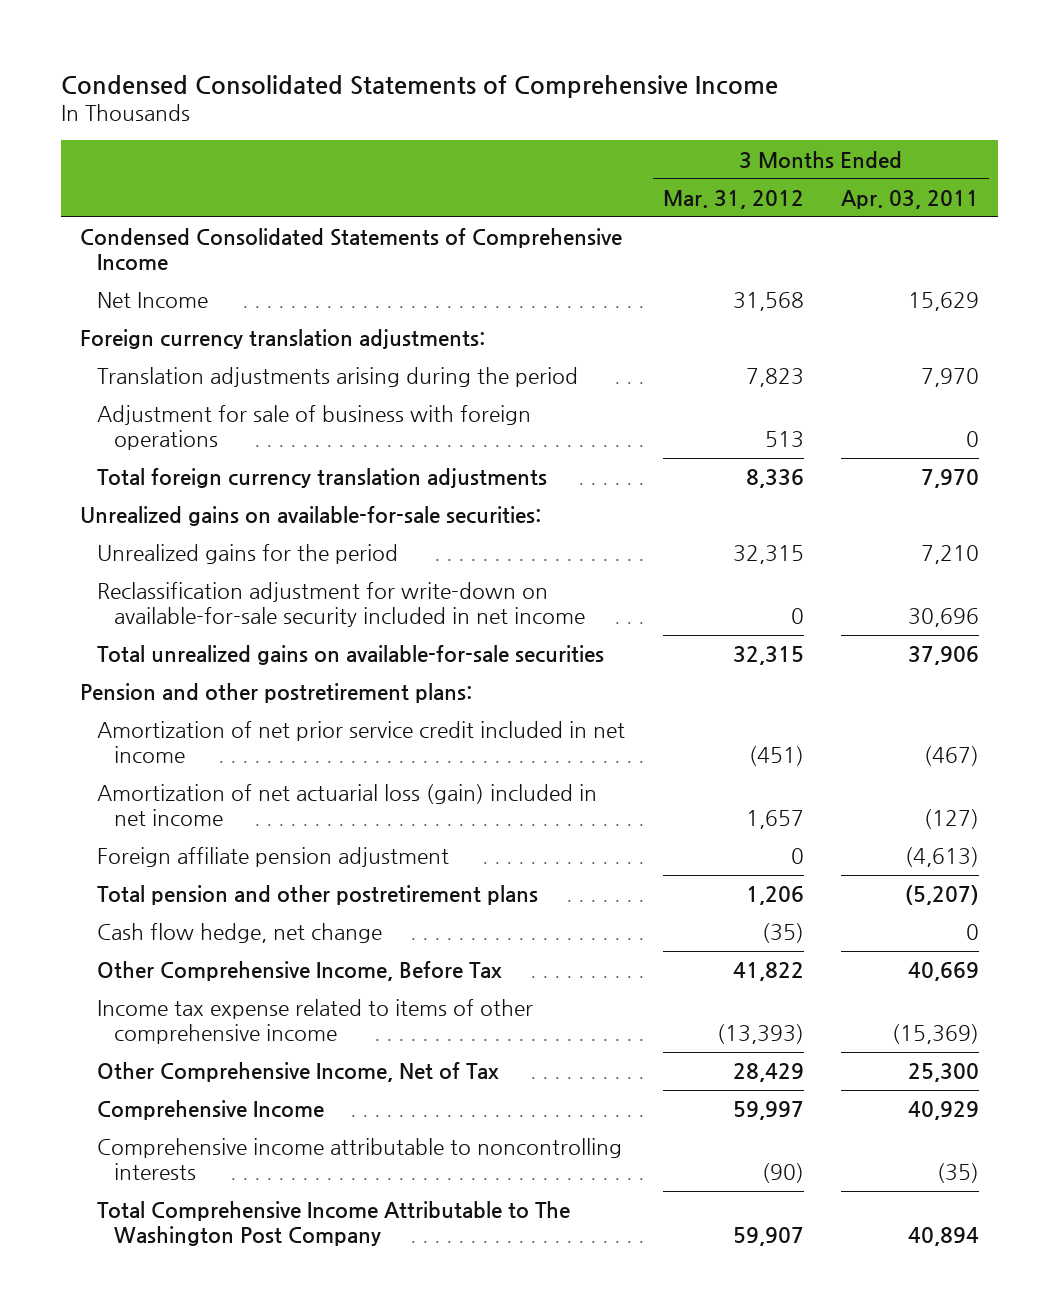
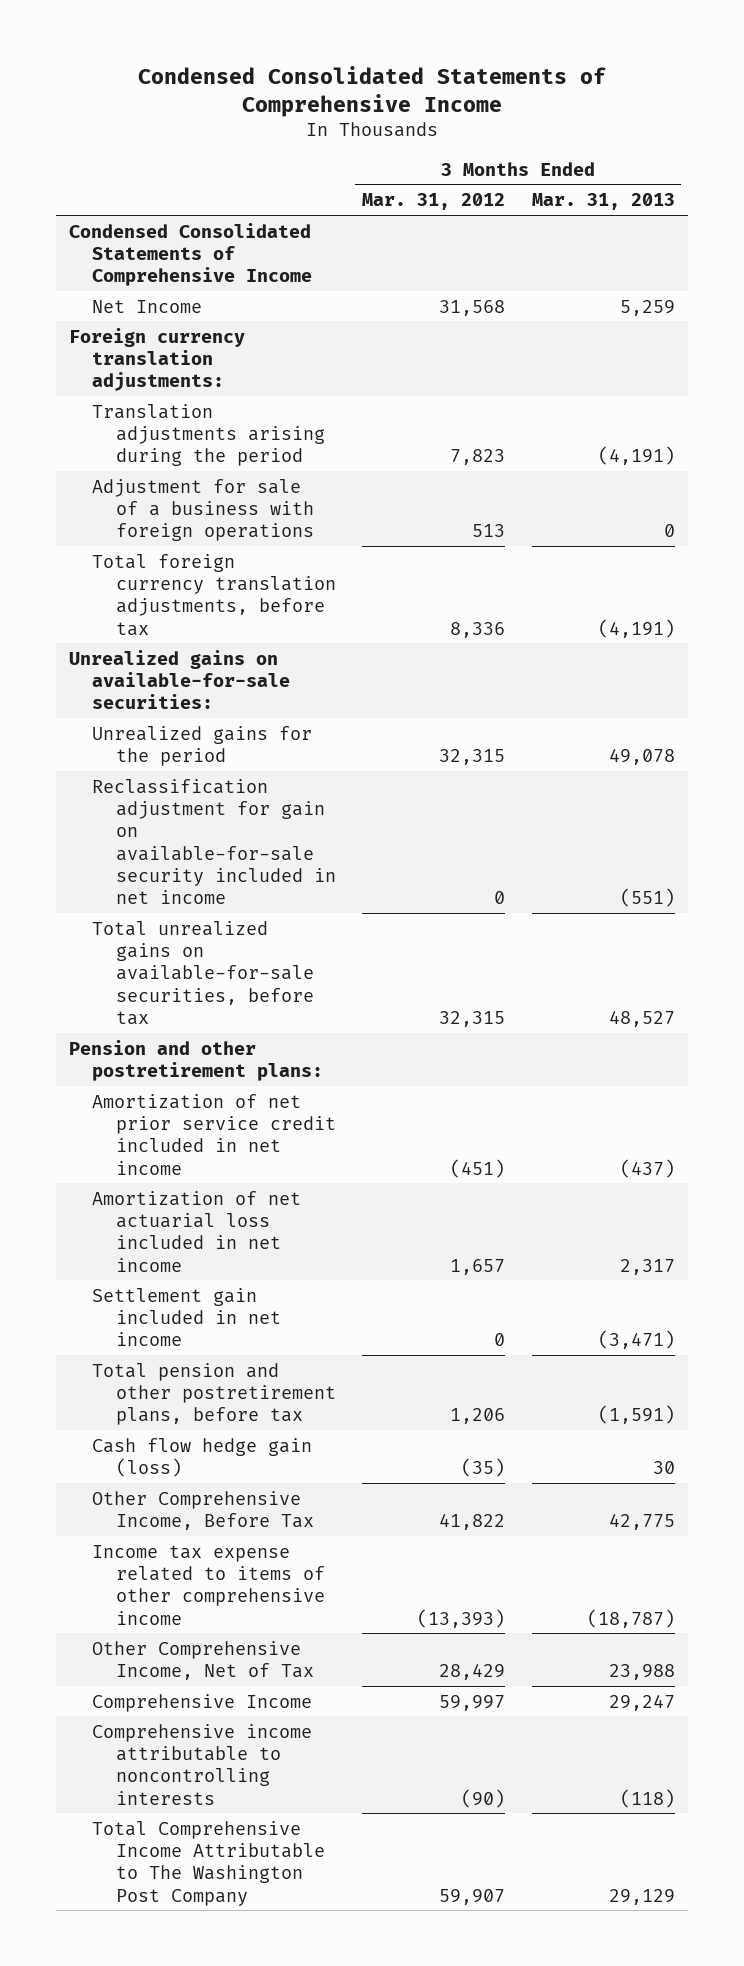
[841,189,980,209] Apr. 03, 2011 -> none
none -> [531,193,675,211] Mar. 31, 2013
[97,405,532,450] Adjustment for sale of business with foreign operations -> [92,478,314,542] Adjustment for sale of a business with foreign operations
[97,468,548,489] Total foreign currency translation adjustments -> [92,553,336,636] Total foreign currency translation adjustments, before tax
[97,582,586,627] Reclassification adjustment for write-down on available-for-sale security included in net income -> [92,778,336,905] Reclassification adjustment for gain on available-for-sale security included in net income
[97,645,605,666] Total unrealized gains on available-for-sale securities -> [92,920,314,1026] Total unrealized gains on available-for-sale securities, before tax
[97,847,450,868] Foreign affiliate pension adjustment -> none
[97,923,383,944] Cash flow hedge, net change -> none
[97,784,598,826] Amortization of net actuarial loss (gain) included in net income -> [92,1190,302,1272] Amortization of net actuarial loss included in net income
none -> [92,1287,281,1347] Settlement gain included in net income
[97,885,539,906] Total pension and other postretirement plans -> [92,1362,336,1426] Total pension and other postretirement plans, before tax
none -> [92,1437,313,1477] Cash flow hedge gain (loss)

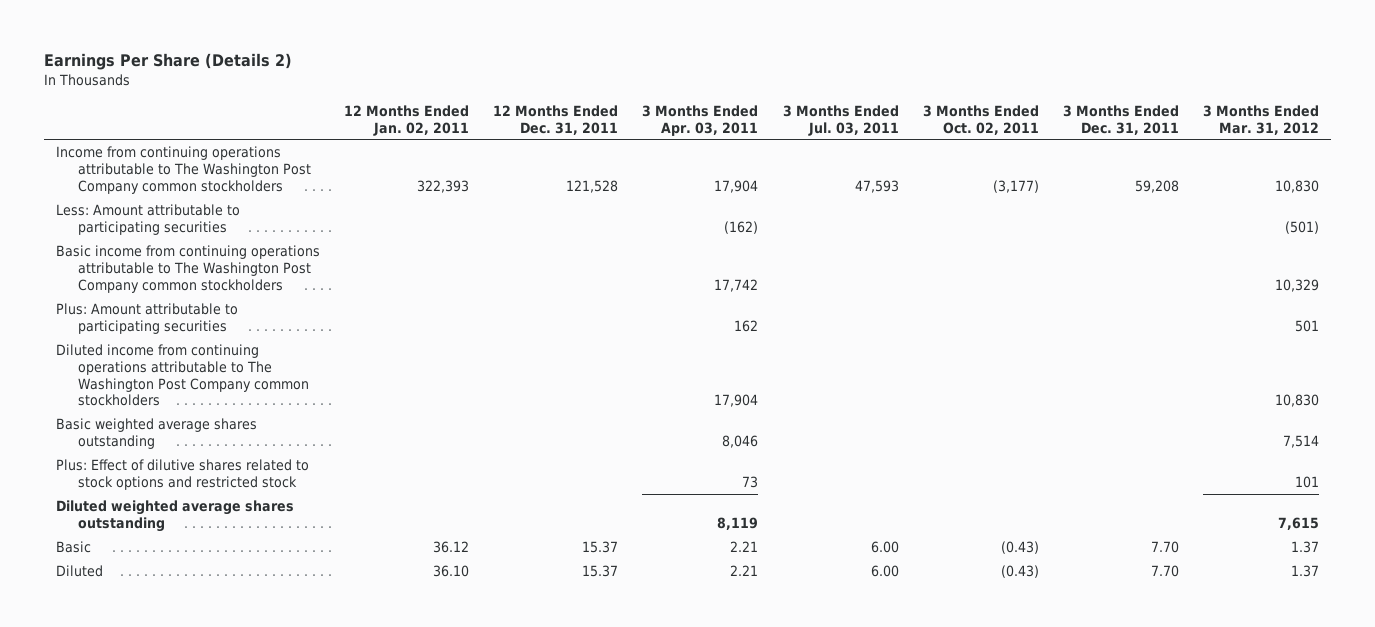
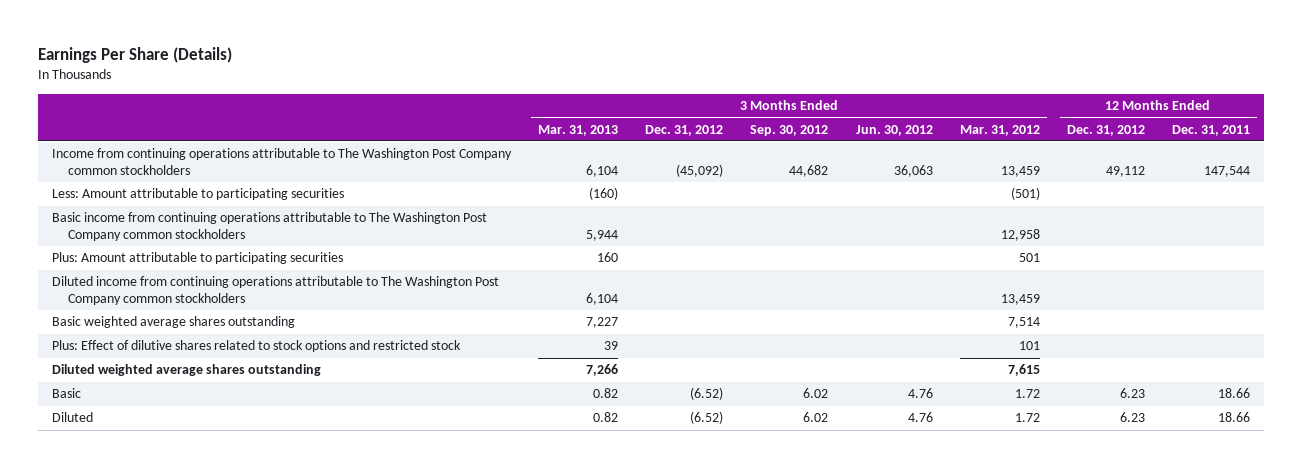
[44,52,293,70] Earnings Per Share (Details 2) -> [38,47,233,64] Earnings Per Share (Details)
[344,104,470,136] 12 Months Ended Jan. 02, 2011 -> none
[642,104,759,136] 3 Months Ended Apr. 03, 2011 -> none
[782,104,899,136] 3 Months Ended Jul. 03, 2011 -> none
[922,104,1039,135] 3 Months Ended Oct. 02, 2011 -> none
[1062,104,1179,135] 3 Months Ended Dec. 31, 2011 -> none
none -> [538,124,619,136] Mar. 31, 2013
none -> [645,124,724,136] Dec. 31, 2012
none -> [750,124,829,136] Sep. 30, 2012
none -> [855,124,933,136] Jun. 30, 2012
none -> [1066,124,1145,136] Dec. 31, 2012
[566,179,619,193] 121,528 -> [1204,165,1251,177] 147,544
[1274,179,1319,193] 10,830 -> [1000,165,1040,177] 13,459
[1274,278,1319,292] 10,329 -> [1000,228,1040,241] 12,958
[1274,394,1319,408] 10,830 -> [1000,293,1040,305] 13,459
[582,541,619,554] 15.37 -> [1218,388,1251,399] 18.66
[1290,541,1319,554] 1.37 -> [1014,389,1040,399] 1.72
[582,565,619,578] 15.37 -> [1218,412,1251,423] 18.66
[1290,565,1319,578] 1.37 -> [1014,413,1040,423] 1.72

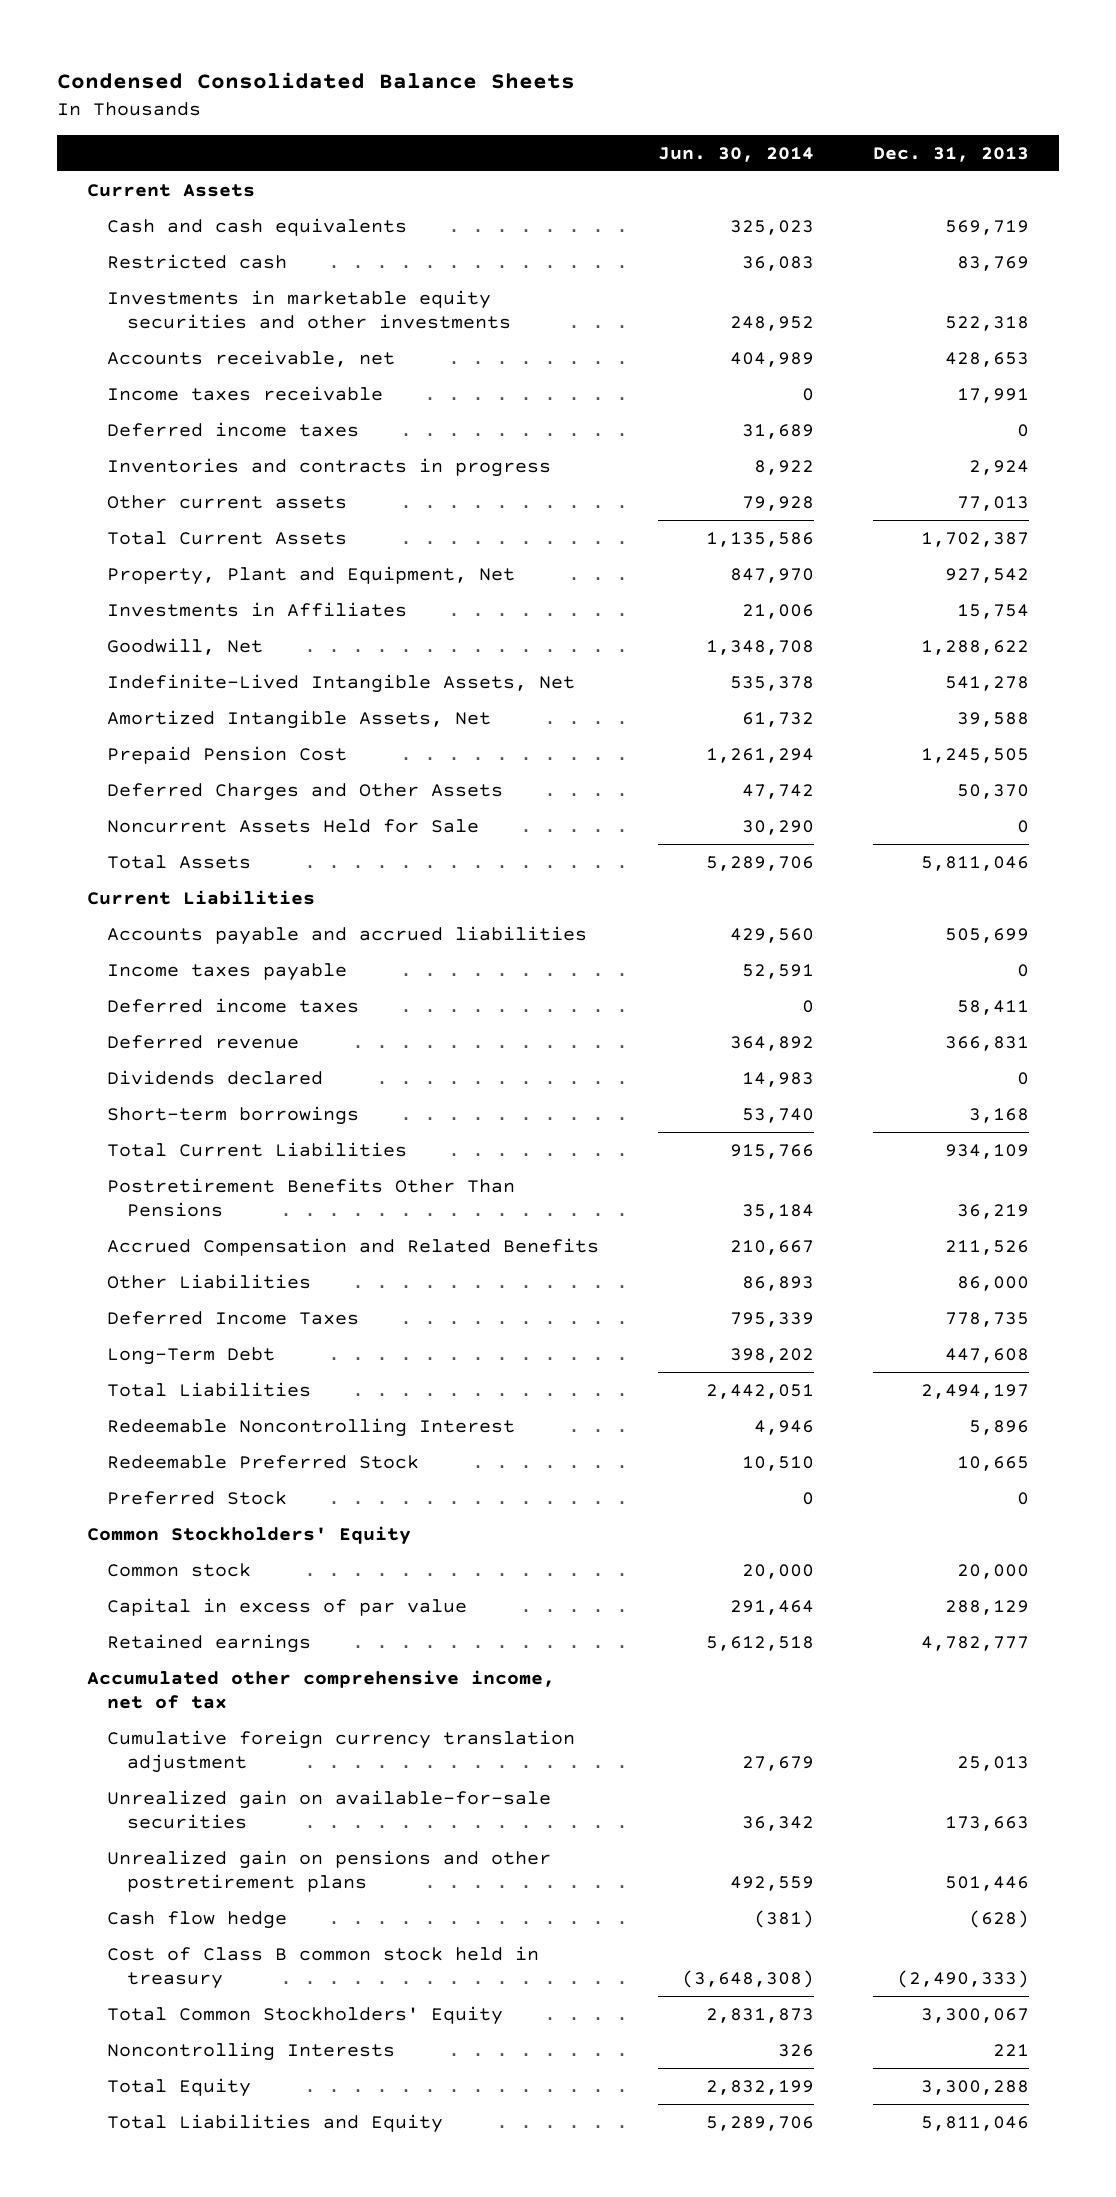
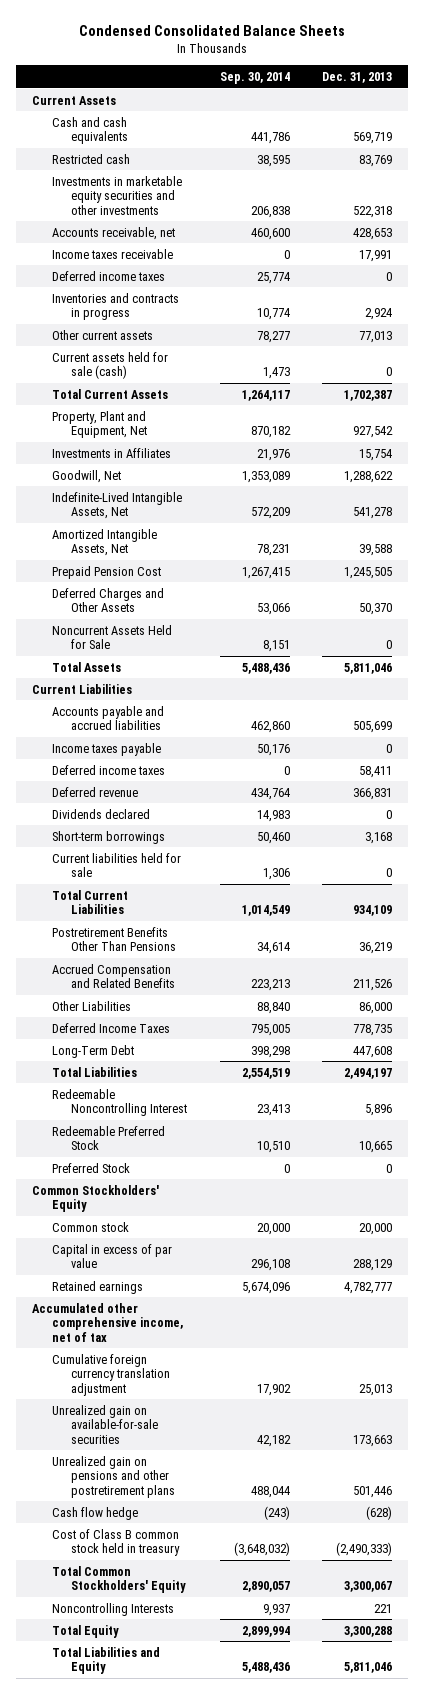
[658,146,815,162] Jun. 30, 2014 -> none
none -> [219,71,290,84] Sep. 30, 2014
none -> [51,351,168,380] Current assets held for sale (cash)
none -> [51,852,181,878] Current liabilities held for sale

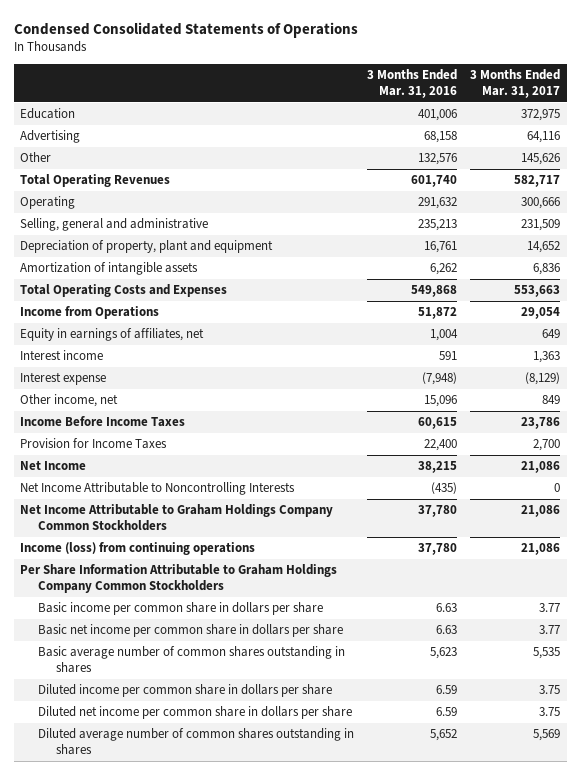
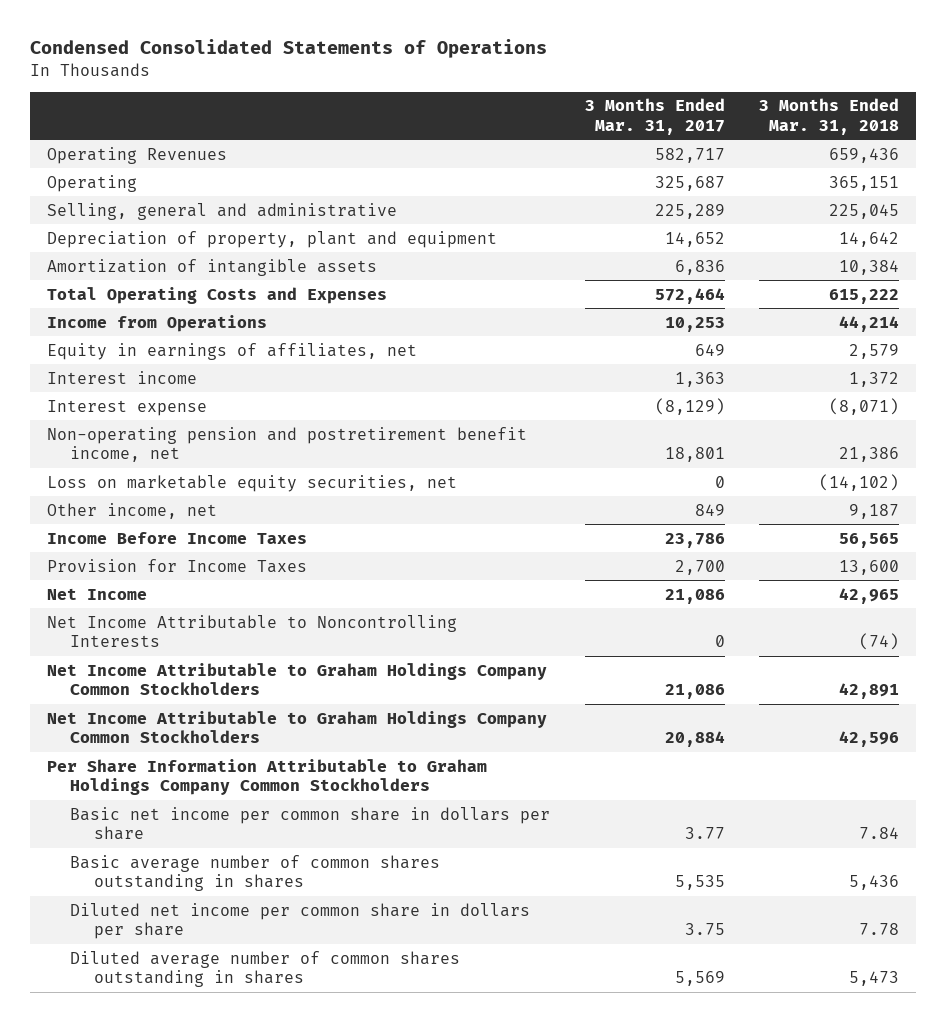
[366,69,457,99] 3 Months Ended Mar. 31, 2016 -> none
none -> [759,98,900,135] 3 Months Ended Mar. 31, 2018
[20,108,76,120] Education -> none
[20,130,81,144] Advertising -> none
[20,152,52,163] Other -> none
[20,174,171,188] Total Operating Revenues -> [47,146,228,164] Operating Revenues
[521,197,561,210] 300,666 -> [654,175,725,191] 325,687
[521,219,561,232] 231,509 -> [654,203,725,219] 225,289
[514,285,561,298] 553,663 -> [654,287,725,304] 572,464
[521,307,561,320] 29,054 -> [664,316,725,332] 10,253
none -> [47,426,528,463] Non-operating pension and postretirement benefit income, net
none -> [47,474,458,492] Loss on marketable equity securities, net
[20,542,256,556] Income (loss) from continuing operations -> none
none -> [47,710,548,744] Net Income Attributable to Graham Holdings Company Common Stockholders
[37,602,323,616] Basic income per common share in dollars per share -> none
[37,684,332,698] Diluted income per common share in dollars per share -> none

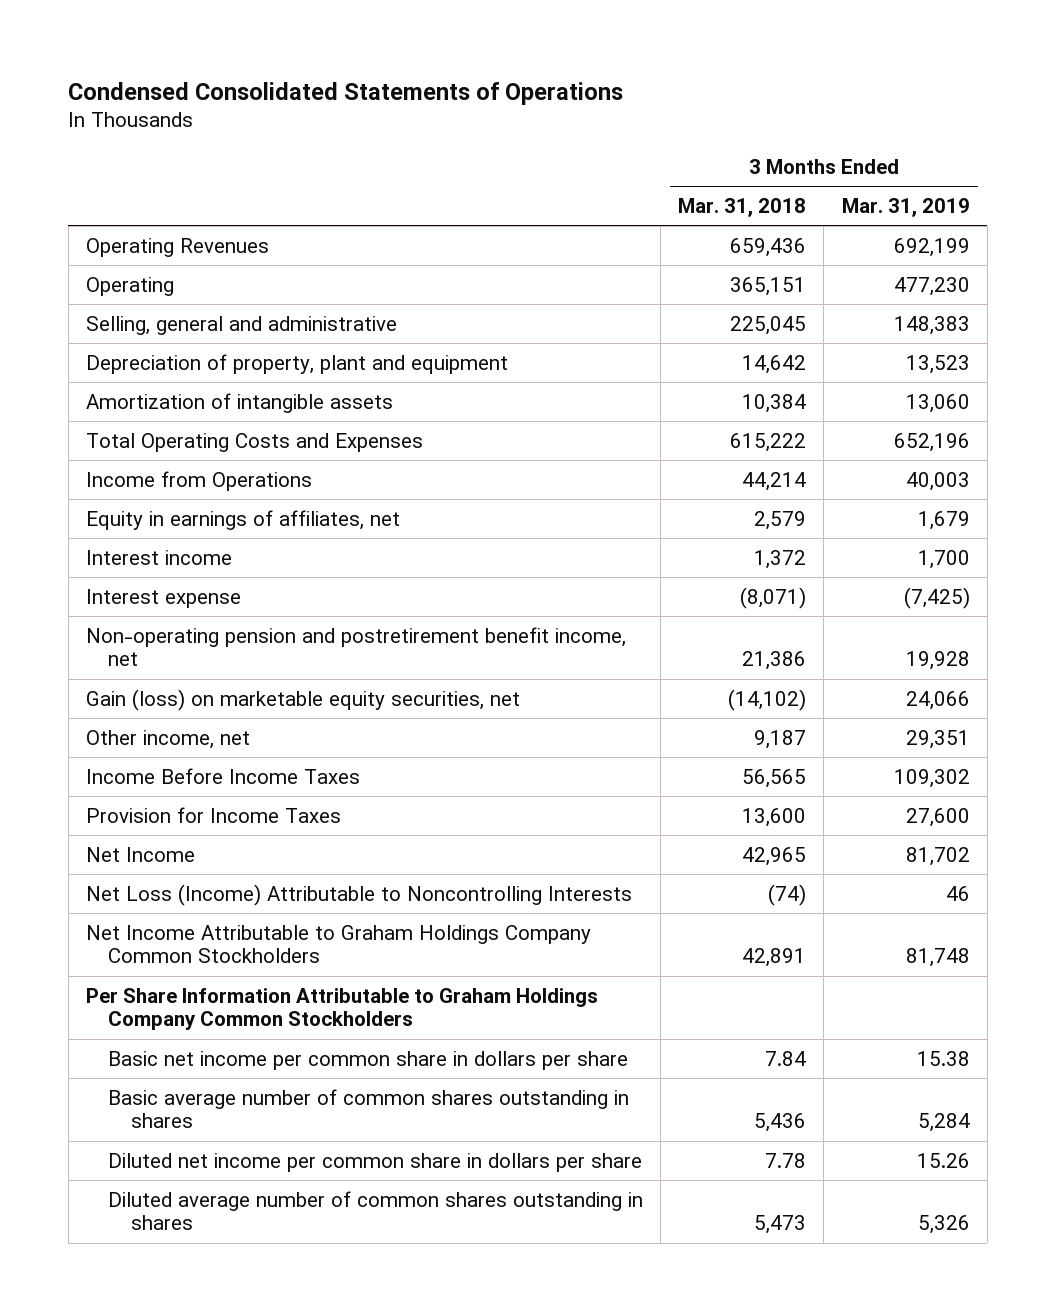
[584,98,725,135] 3 Months Ended Mar. 31, 2017 -> none
none -> [841,198,970,218] Mar. 31, 2019
[47,474,458,492] Loss on marketable equity securities, net -> [85,688,520,711] Gain (loss) on marketable equity securities, net
[47,614,458,648] Net Income Attributable to Noncontrolling Interests -> [85,883,632,906] Net Loss (Income) Attributable to Noncontrolling Interests
[47,710,548,744] Net Income Attributable to Graham Holdings Company Common Stockholders -> none

